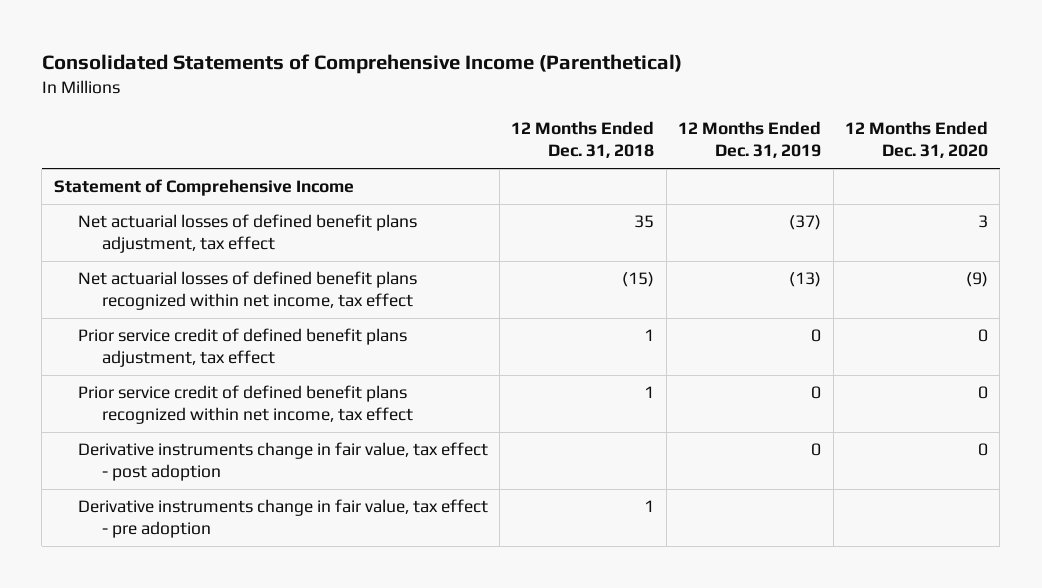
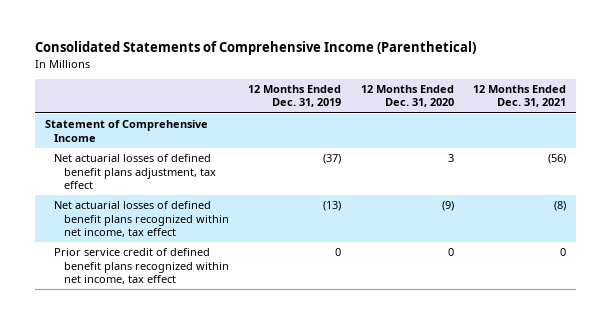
[511,121,655,159] 12 Months Ended Dec. 31, 2018 -> none
none -> [473,84,567,108] 12 Months Ended Dec. 31, 2021
[77,328,407,368] Prior service credit of defined benefit plans adjustment, tax effect -> none
[77,442,488,482] Derivative instruments change in fair value, tax effect - post adoption -> none
[77,499,488,539] Derivative instruments change in fair value, tax effect - pre adoption -> none

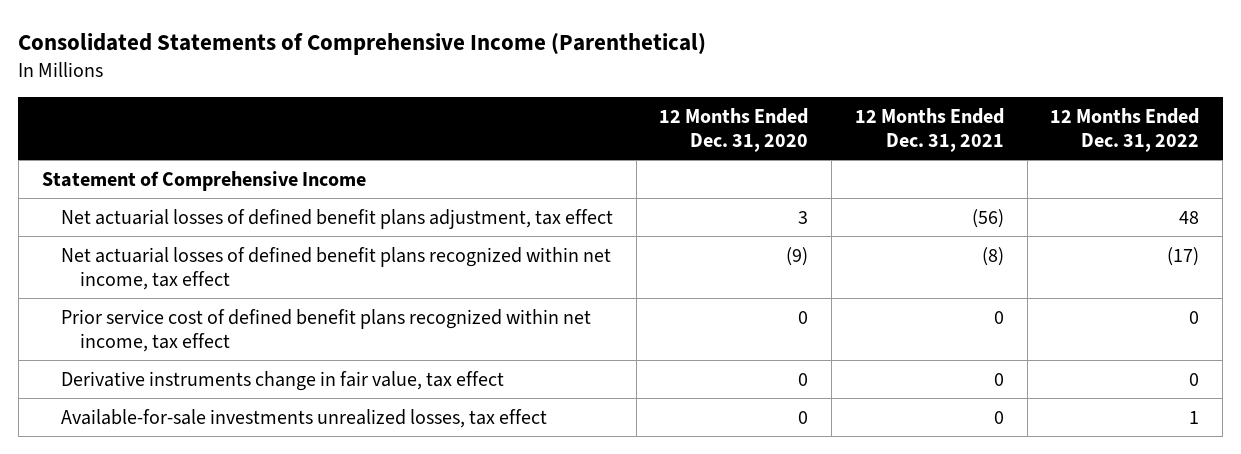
[248,84,342,108] 12 Months Ended Dec. 31, 2019 -> none
none -> [1050,107,1200,152] 12 Months Ended Dec. 31, 2022
[54,248,229,285] Prior service credit of defined benefit plans recognized within net income, tax effect -> [60,308,591,352] Prior service cost of defined benefit plans recognized within net income, tax effect
none -> [60,370,504,391] Derivative instruments change in fair value, tax effect
none -> [60,408,547,428] Available-for-sale investments unrealized losses, tax effect

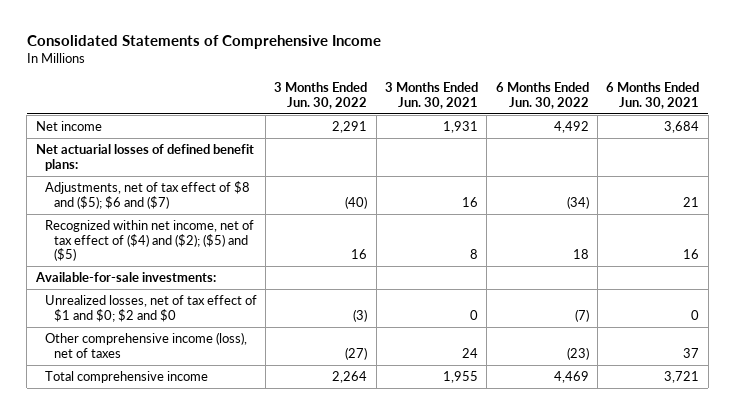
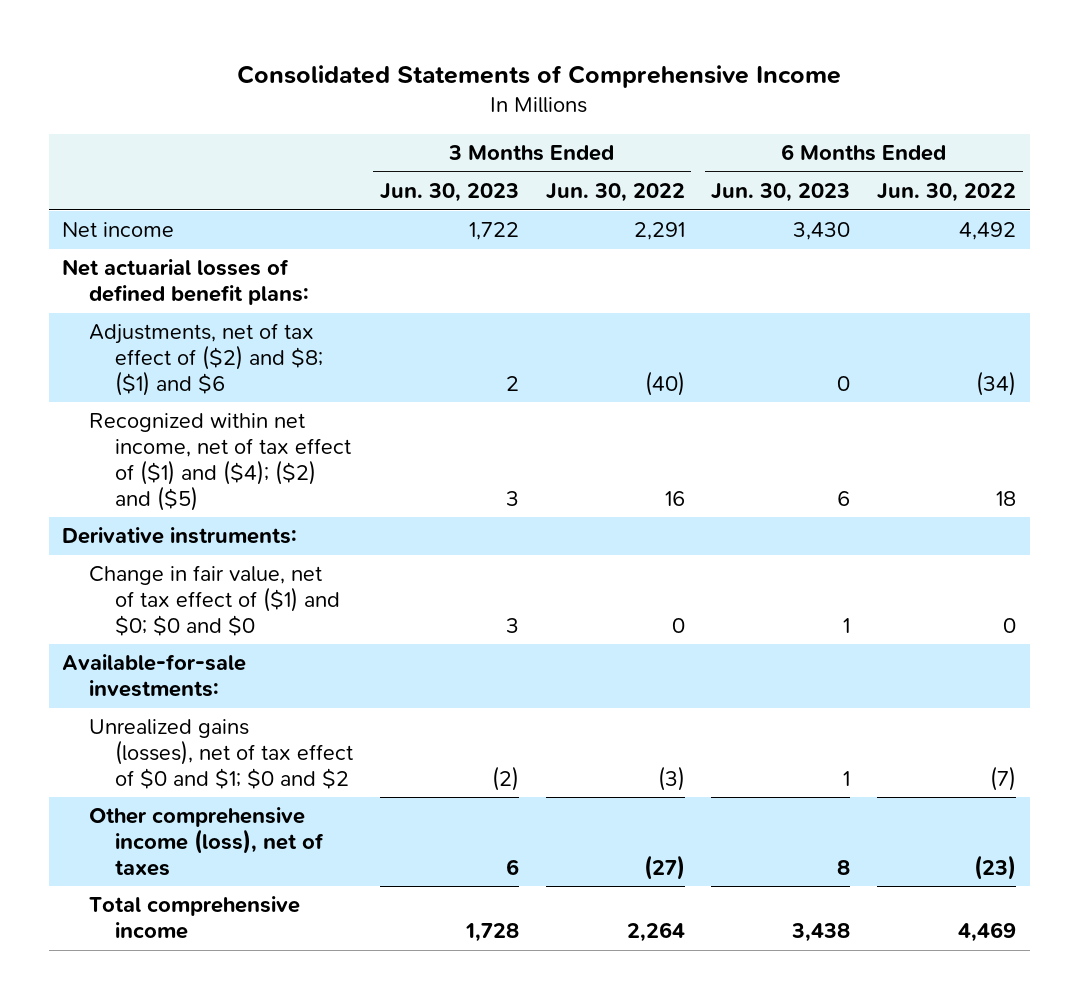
[385,82,479,109] 3 Months Ended Jun. 30, 2021 -> none
[606,82,700,109] 6 Months Ended Jun. 30, 2021 -> none
none -> [379,183,519,203] Jun. 30, 2023
none -> [711,183,851,203] Jun. 30, 2023
[44,181,250,209] Adjustments, net of tax effect of $8 and ($5); $6 and ($7) -> [88,323,323,396] Adjustments, net of tax effect of ($2) and $8; ($1) and $6
[44,220,254,262] Recognized within net income, net of tax effect of ($4) and ($2); ($5) and ($5) -> [88,413,351,511] Recognized within net income, net of tax effect of ($1) and ($4); ($2) and ($5)
none -> [62,527,298,545] Derivative instruments:
none -> [88,565,340,636] Change in fair value, net of tax effect of ($1) and $0; $0 and $0
[44,295,257,322] Unrealized losses, net of tax effect of $1 and $0; $2 and $0 -> [88,719,353,789] Unrealized gains (losses), net of tax effect of $0 and $1; $0 and $2

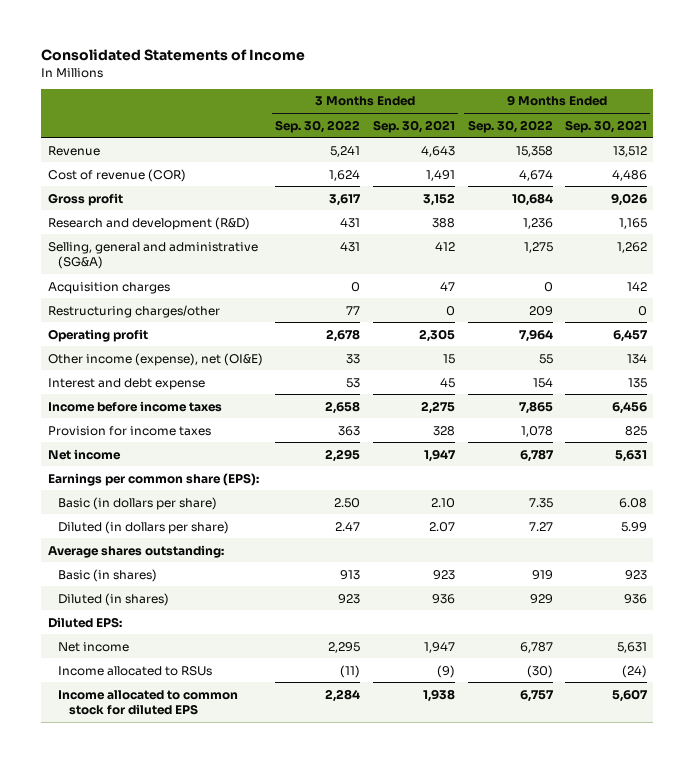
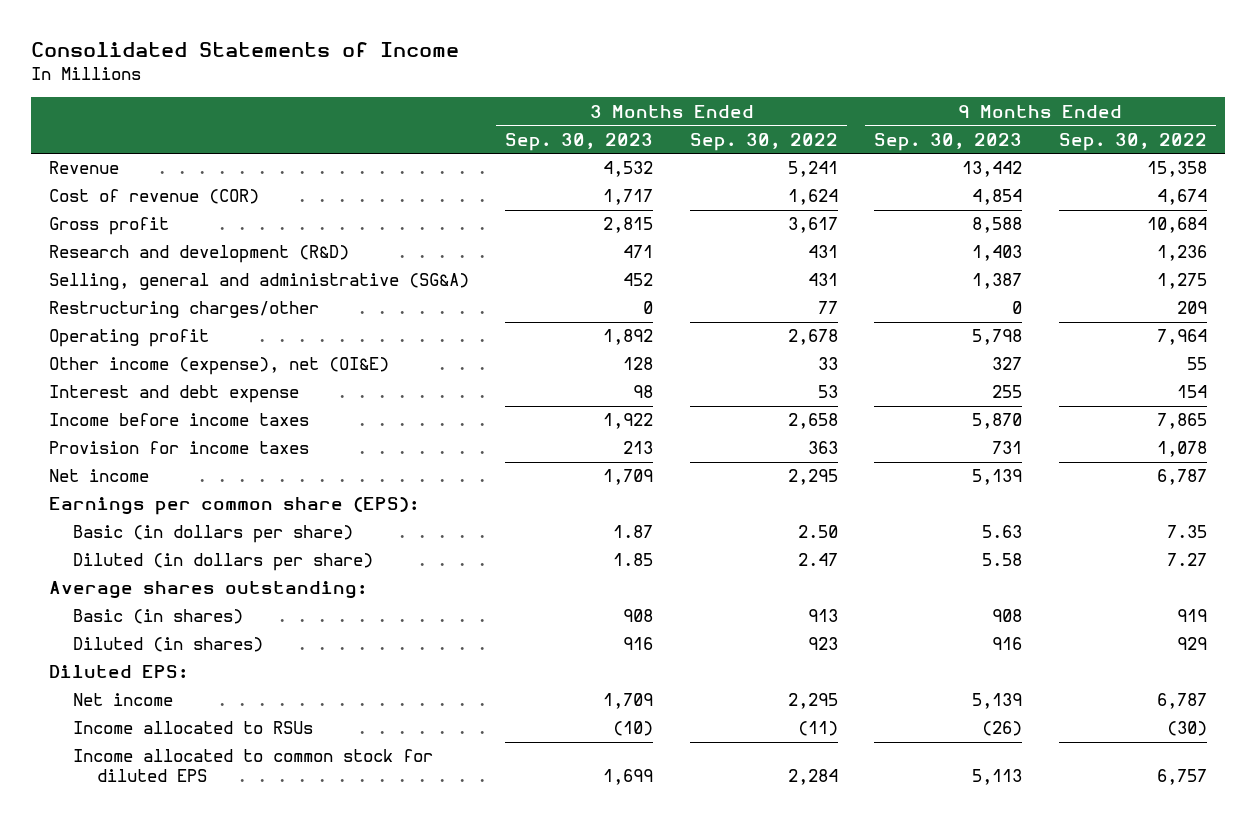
[372,119,455,133] Sep. 30, 2021 -> none
[565,119,648,133] Sep. 30, 2021 -> none
none -> [505,132,654,151] Sep. 30, 2023
none -> [874,132,1023,151] Sep. 30, 2023
[47,281,170,294] Acquisition charges -> none

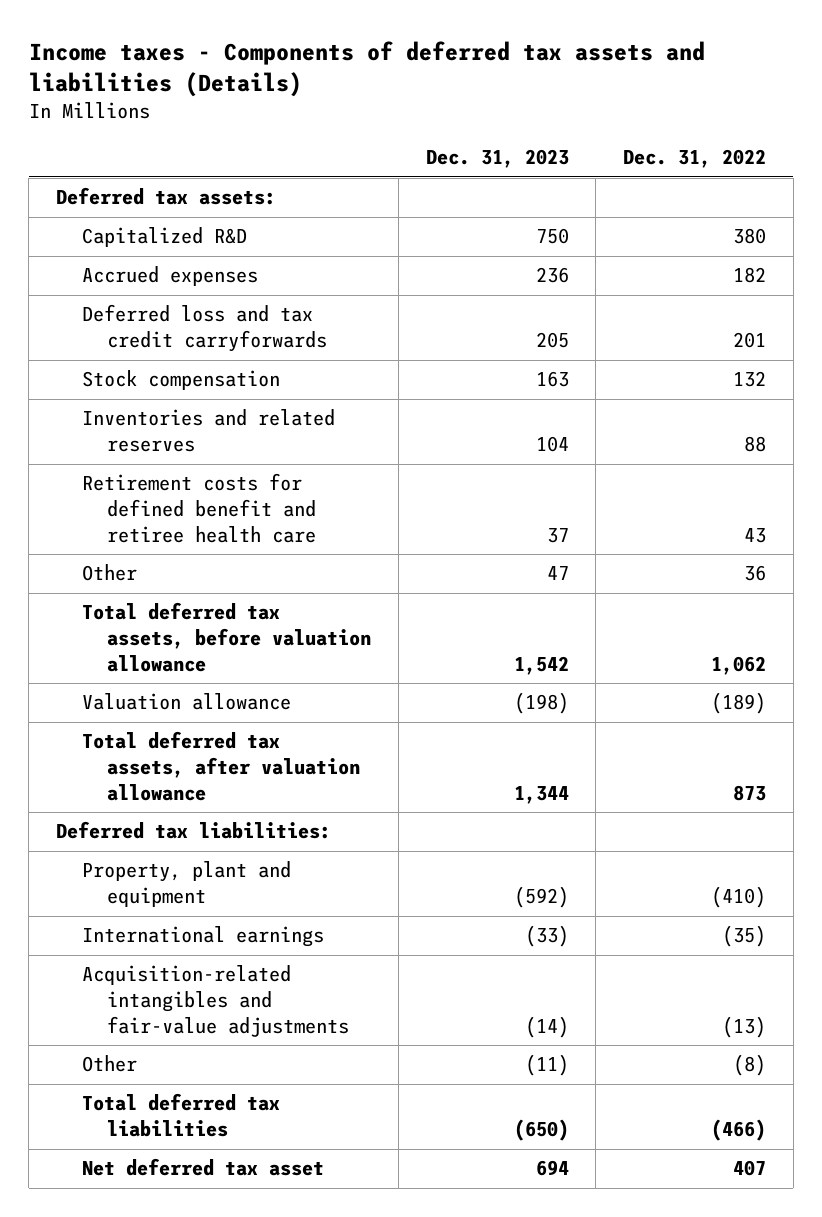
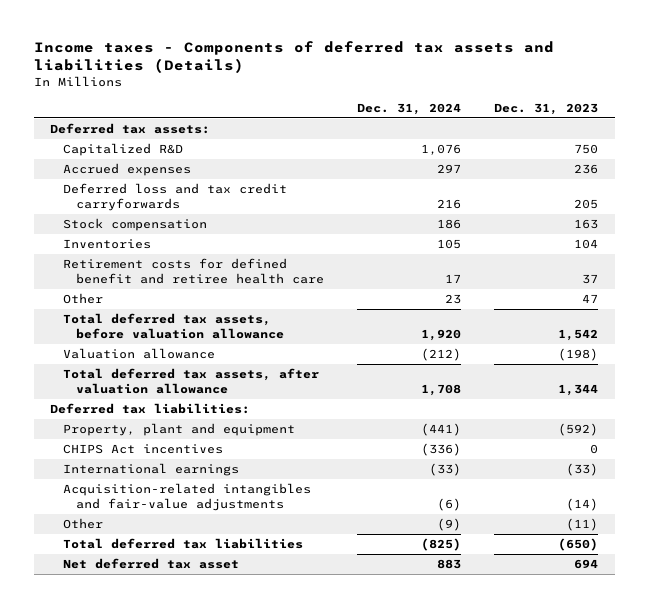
[623,149,767,169] Dec. 31, 2022 -> none
none -> [356,102,461,115] Dec. 31, 2024
[81,409,335,453] Inventories and related reserves -> [63,239,152,250] Inventories
none -> [63,444,224,455] CHIPS Act incentives

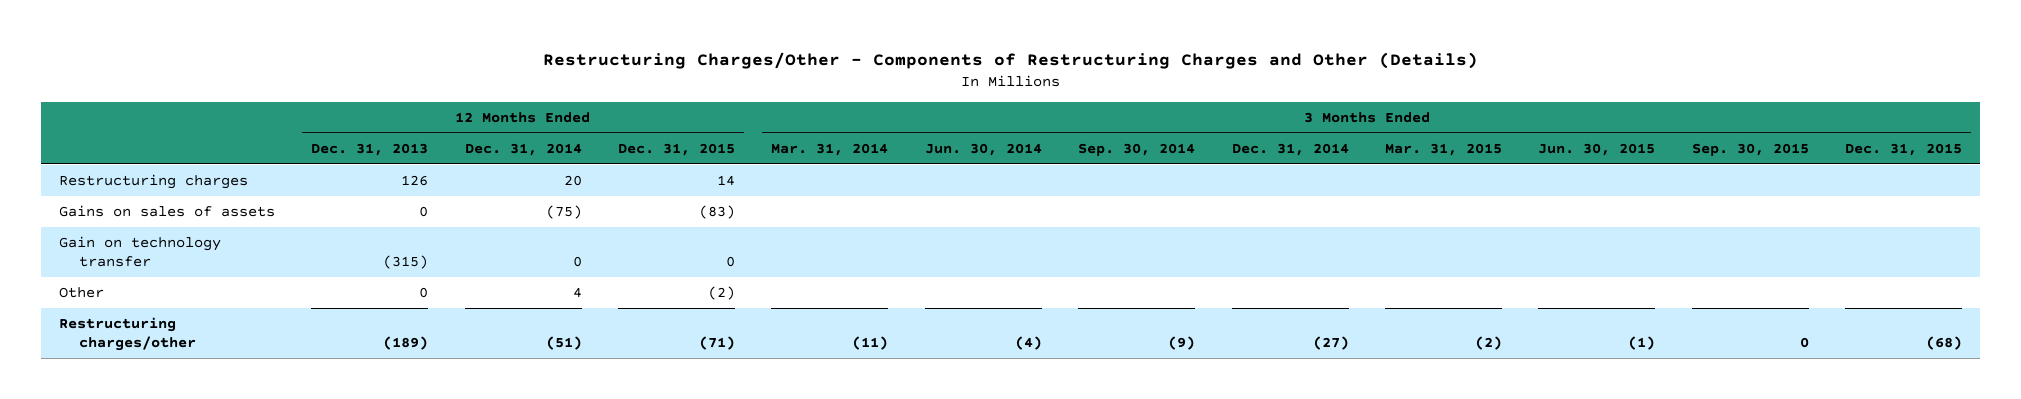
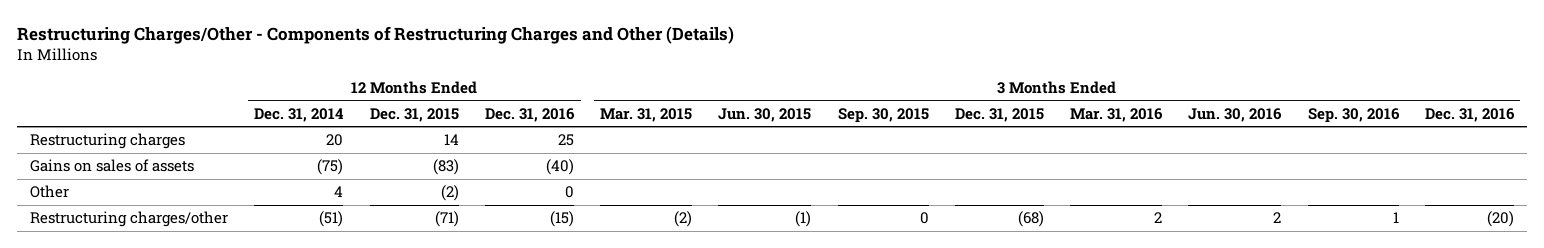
[311,142,429,156] Dec. 31, 2013 -> none
[771,142,889,156] Mar. 31, 2014 -> none
[924,142,1042,156] Jun. 30, 2014 -> none
[1078,142,1196,156] Sep. 30, 2014 -> none
[1231,142,1349,156] Dec. 31, 2014 -> none
none -> [484,107,575,122] Dec. 31, 2016
none -> [1070,107,1164,122] Mar. 31, 2016
none -> [1188,107,1283,122] Jun. 30, 2016
none -> [1307,107,1400,123] Sep. 30, 2016
none -> [1424,107,1515,122] Dec. 31, 2016
[58,236,221,268] Gain on technology transfer -> none

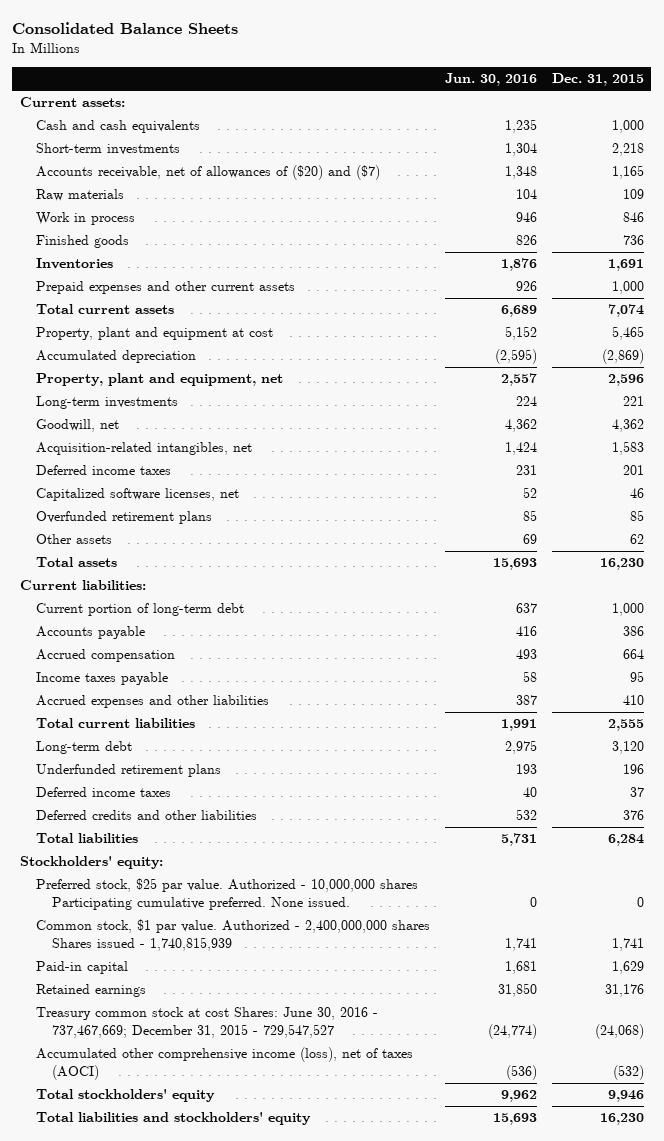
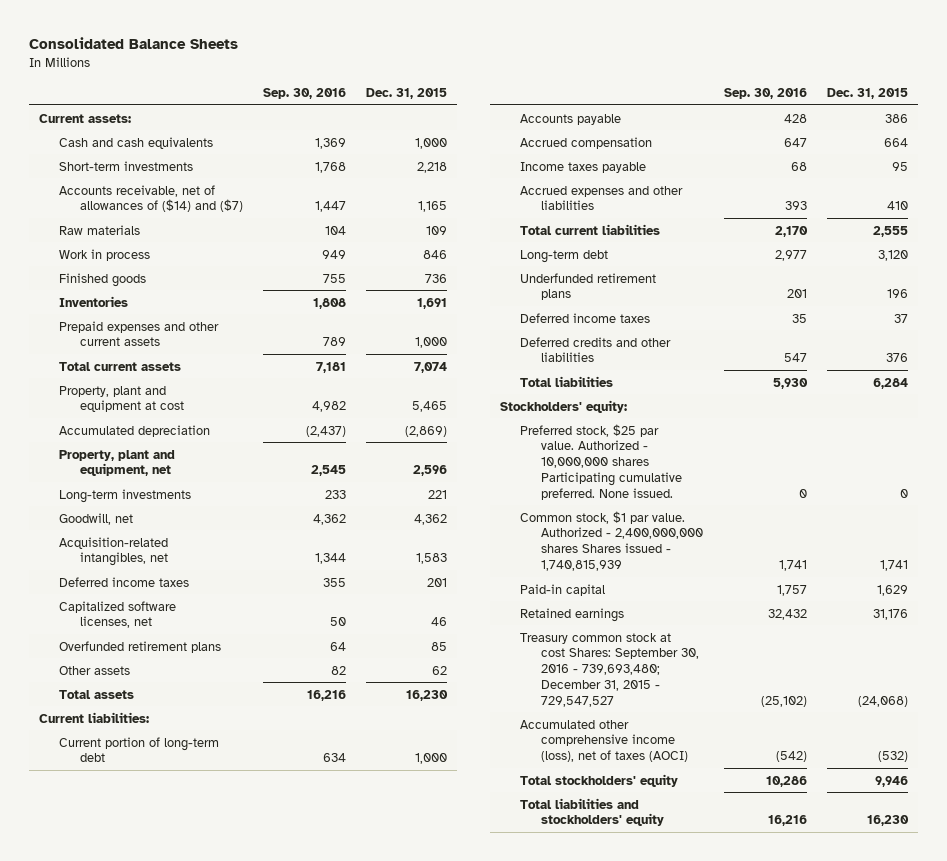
[444,73,537,87] Jun. 30, 2016 -> none
none -> [263,87,347,99] Sep. 30, 2016
[35,165,380,181] Accounts receivable, net of allowances of ($20) and ($7) -> [59,184,244,213] Accounts receivable, net of allowances of ($14) and ($7)
[35,1007,378,1039] Treasury common stock at cost Shares: June 30, 2016 - 737,467,669; December 31, 2015 - 729,547,527 -> [520,632,699,707] Treasury common stock at cost Shares: September 30, 2016 - 739,693,480; December 31, 2015 - 729,547,527

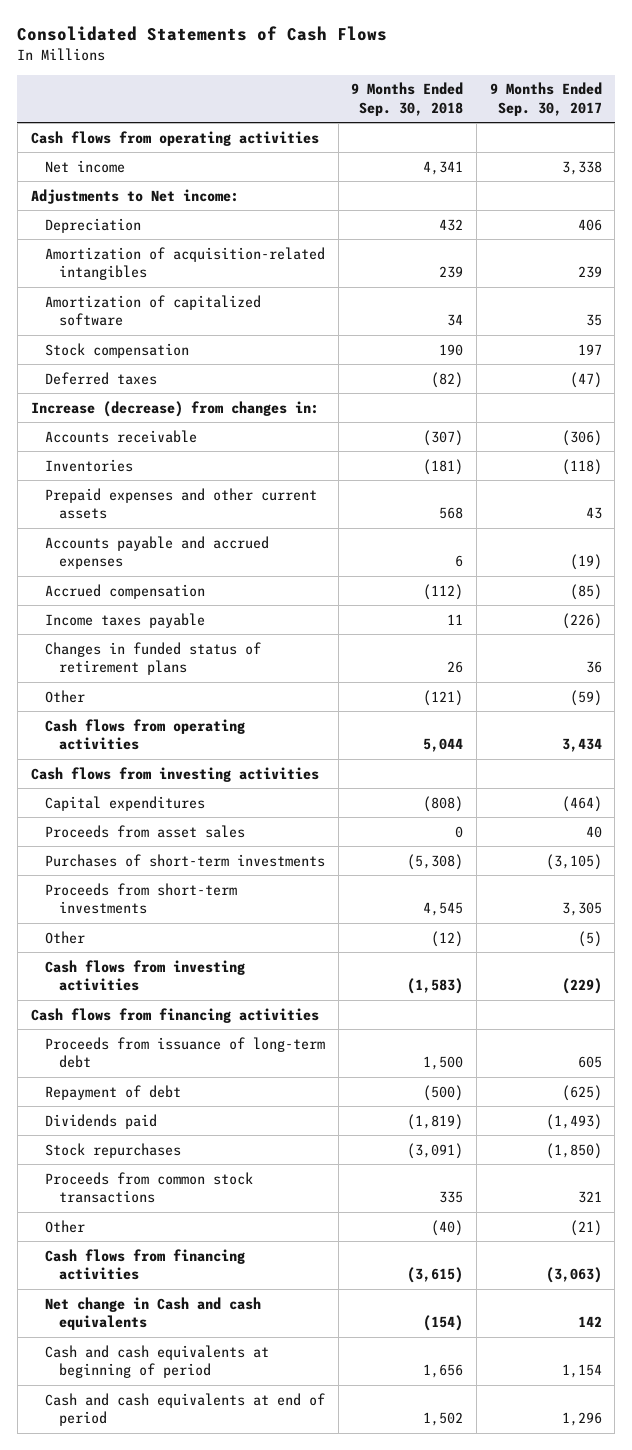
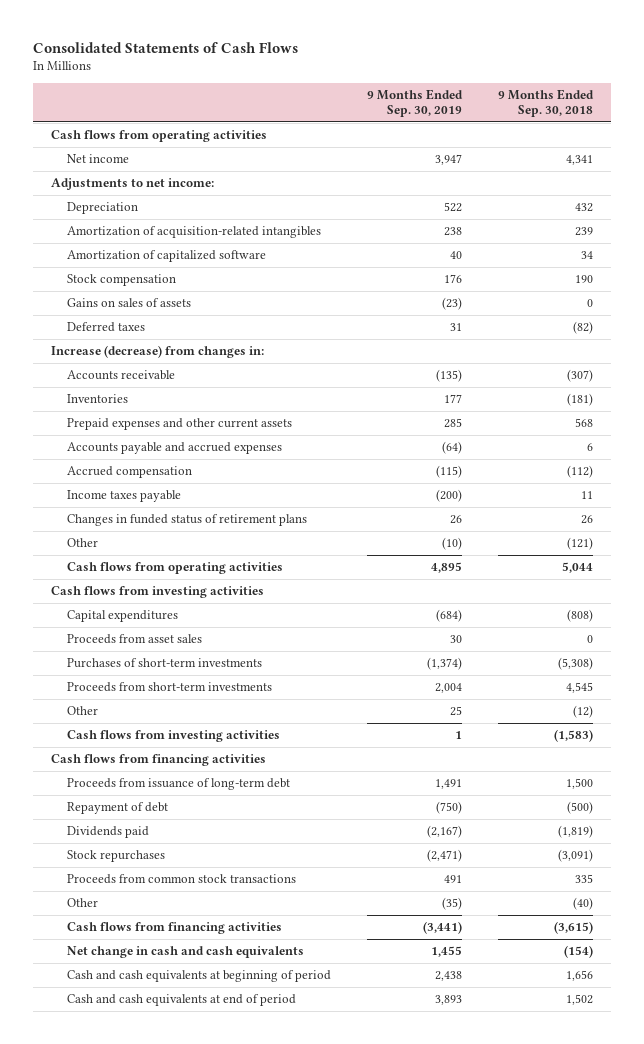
[489,82,602,117] 9 Months Ended Sep. 30, 2017 -> none
none -> [367,89,464,118] 9 Months Ended Sep. 30, 2019
[30,188,239,204] Adjustments to Net income: -> [50,178,214,191] Adjustments to net income:
none -> [67,298,192,308] Gains on sales of assets
[44,1296,261,1331] Net change in Cash and cash equivalents -> [67,946,305,959] Net change in cash and cash equivalents

